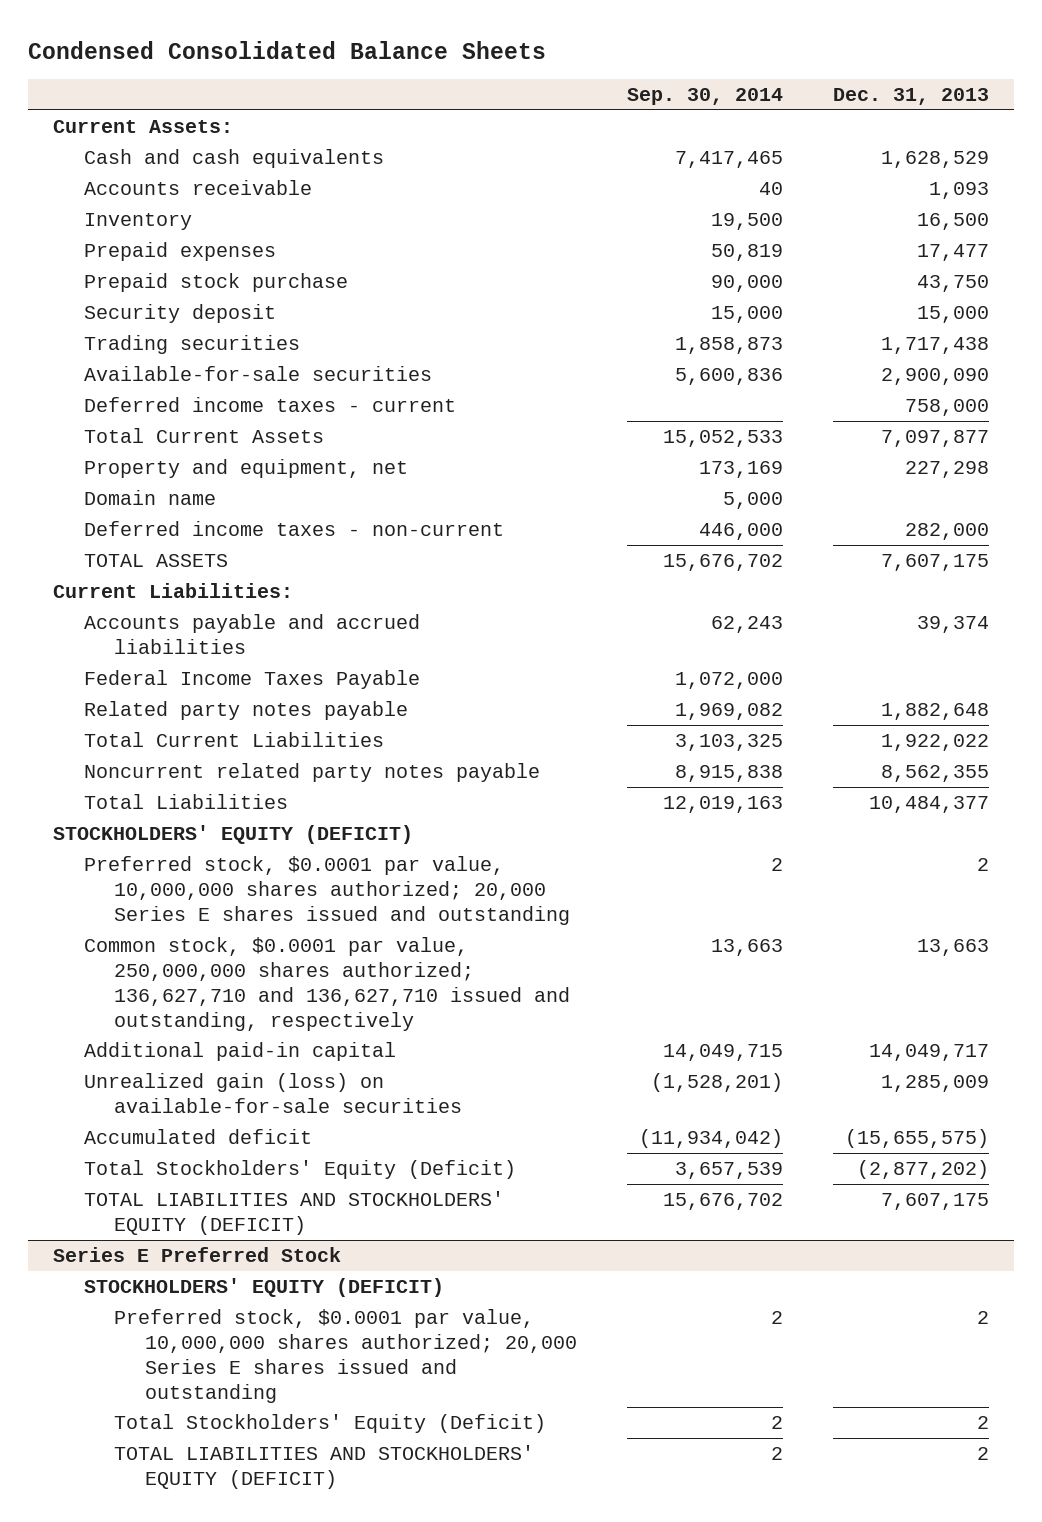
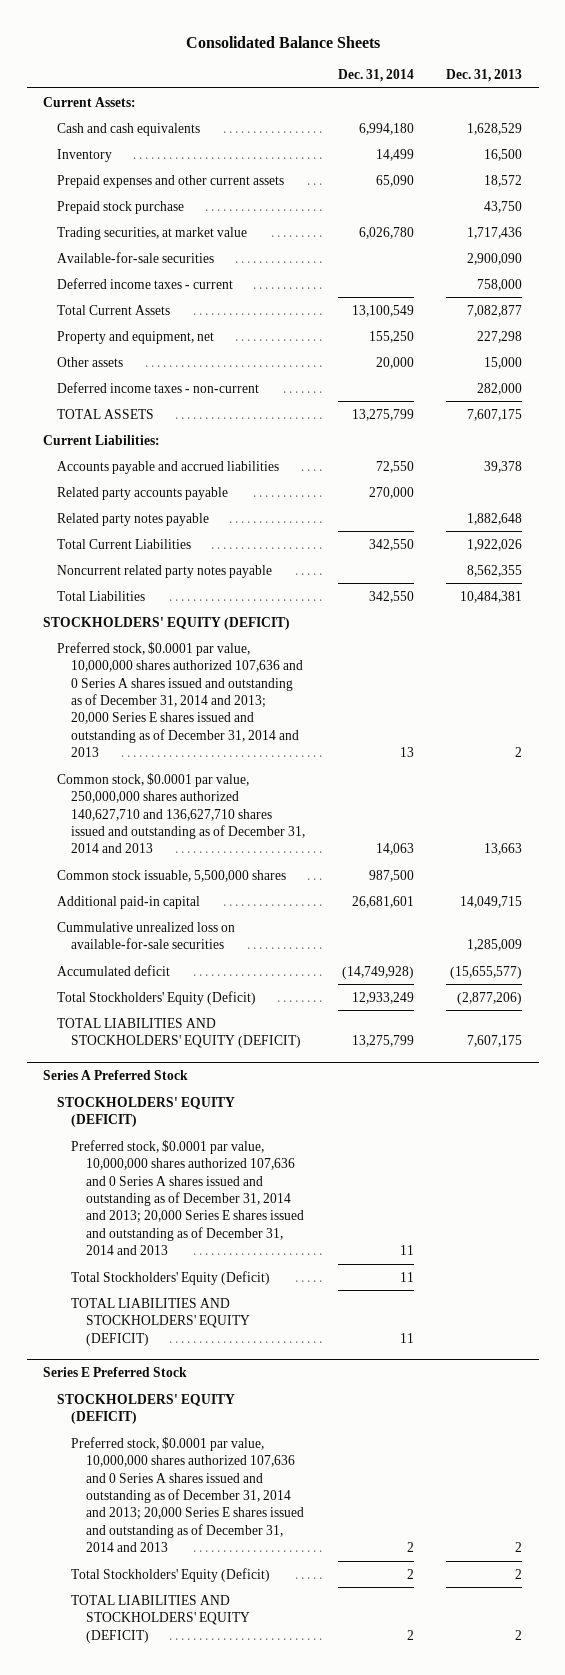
[28,40,547,59] Condensed Consolidated Balance Sheets -> [185,35,380,48] Consolidated Balance Sheets
[626,87,783,105] Sep. 30, 2014 -> none
none -> [337,69,414,83] Dec. 31, 2014
[83,180,312,196] Accounts receivable -> none
[83,242,276,262] Prepaid expenses -> none
none -> [57,174,285,188] Prepaid expenses and other current assets
[83,304,276,324] Security deposit -> none
[83,335,300,355] Trading securities -> [57,226,248,240] Trading securities, at market value
[880,337,989,355] 1,717,438 -> [467,226,523,239] 1,717,436
[880,430,989,448] 7,097,877 -> [467,304,523,317] 7,082,877
[83,490,216,506] Domain name -> none
none -> [57,356,124,367] Other assets
[83,670,420,690] Federal Income Taxes Payable -> none
[916,616,989,634] 39,374 -> [484,460,523,473] 39,378
none -> [57,486,229,500] Related party accounts payable
[880,734,989,752] 1,922,022 -> [467,538,523,551] 1,922,026
[868,796,989,814] 10,484,377 -> [460,590,523,603] 10,484,381
[83,856,571,925] Preferred stock, $0.0001 par value, 10,000,000 shares authorized; 20,000 Series E shares issued and outstanding -> [57,641,304,758] Preferred stock, $0.0001 par value, 10,000,000 shares authorized 107,636 and 0 Series A shares issued and outstanding as of December 31, 2014 and 2013; 20,000 Series E shares issued and outstanding as of December 31, 2014 and 2013
[83,937,571,1031] Common stock, $0.0001 par value, 250,000,000 shares authorized; 136,627,710 and 136,627,710 issued and outstanding, respectively -> [57,772,306,854] Common stock, $0.0001 par value, 250,000,000 shares authorized 140,627,710 and 136,627,710 shares issued and outstanding as of December 31, 2014 and 2013
none -> [57,869,287,882] Common stock issuable, 5,500,000 shares
[868,1044,989,1062] 14,049,717 -> [460,895,523,908] 14,049,715
[83,1073,463,1113] Unrealized gain (loss) on available-for-sale securities -> [57,921,236,950] Cummulative unrealized loss on available-for-sale securities
[844,1129,989,1149] (15,655,575) -> [450,965,523,979] (15,655,577)
[856,1160,989,1180] (2,877,202) -> [457,991,523,1005] (2,877,206)
none -> [42,1070,188,1081] Series A Preferred Stock
none -> [57,1096,236,1128] STOCKHOLDERS' EQUITY (DEFICIT)
none -> [71,1139,304,1256] Preferred stock, $0.0001 par value, 10,000,000 shares authorized 107,636 and 0 Series A shares issued and outstanding as of December 31, 2014 and 2013; 20,000 Series E shares issued and outstanding as of December 31, 2014 and 2013
none -> [71,1270,271,1285] Total Stockholders' Equity (Deficit)
none -> [71,1297,250,1346] TOTAL LIABILITIES AND STOCKHOLDERS' EQUITY (DEFICIT)
[114,1309,578,1403] Preferred stock, $0.0001 par value, 10,000,000 shares authorized; 20,000 Series E shares issued and outstanding -> [71,1436,304,1553] Preferred stock, $0.0001 par value, 10,000,000 shares authorized 107,636 and 0 Series A shares issued and outstanding as of December 31, 2014 and 2013; 20,000 Series E shares issued and outstanding as of December 31, 2014 and 2013

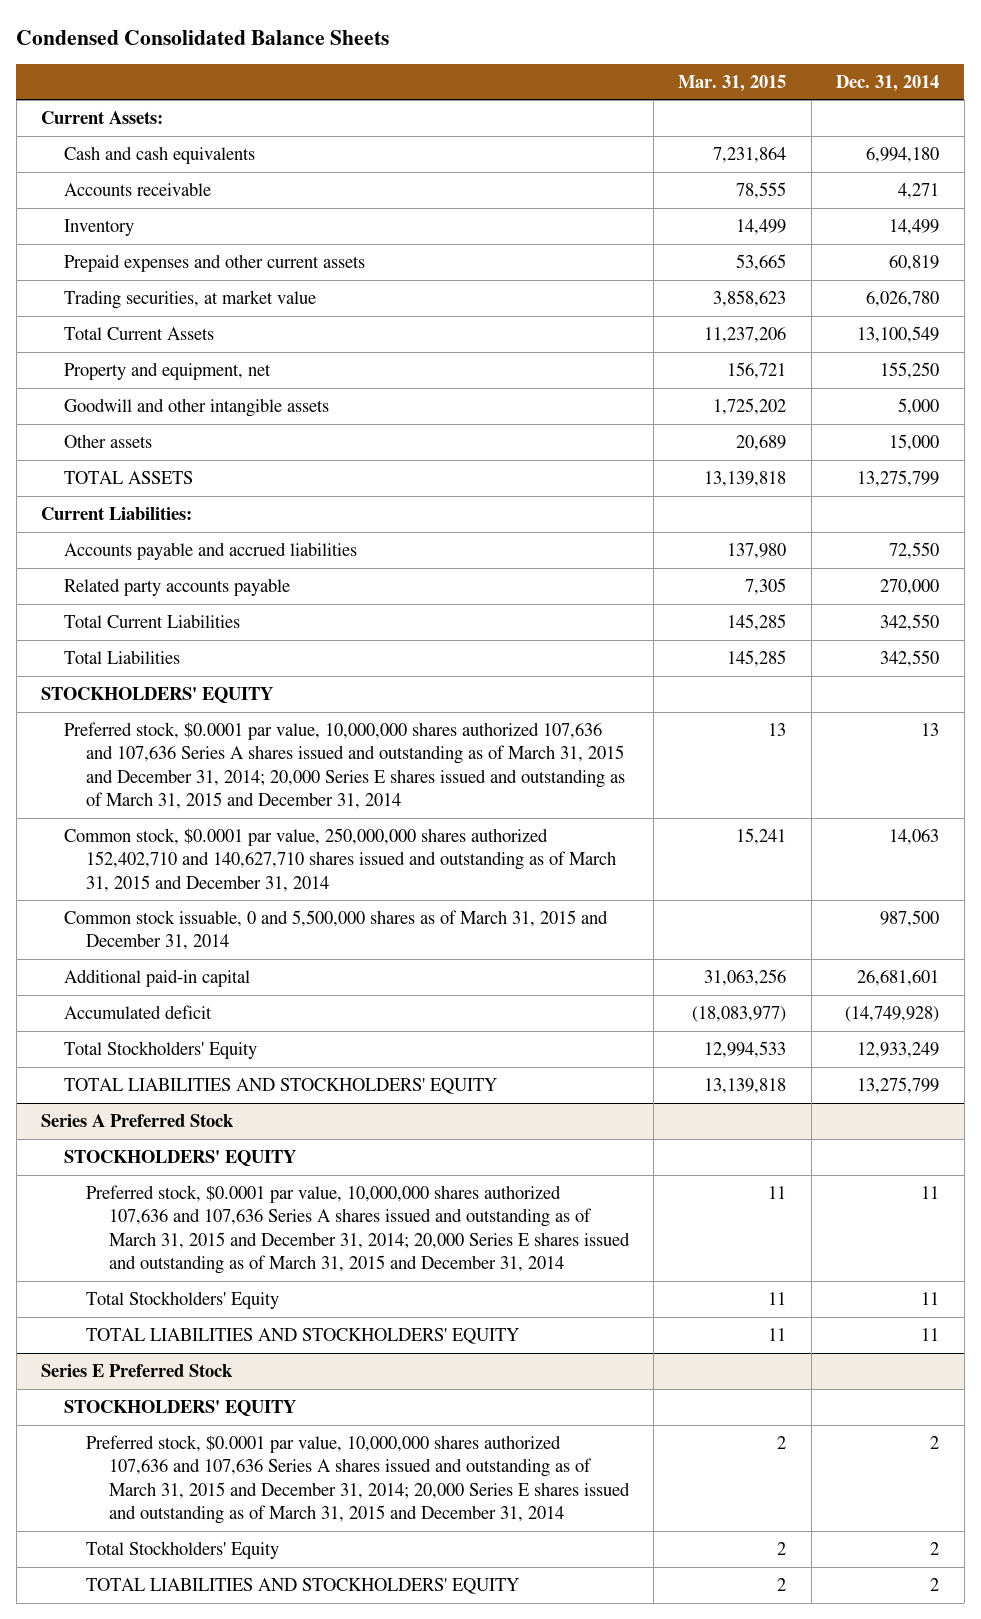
[185,35,380,48] Consolidated Balance Sheets -> [16,30,390,46] Condensed Consolidated Balance Sheets
[446,69,523,83] Dec. 31, 2013 -> none
none -> [678,74,787,92] Mar. 31, 2015
none -> [63,181,211,196] Accounts receivable
[57,200,185,214] Prepaid stock purchase -> none
[375,174,414,187] 65,090 -> [889,254,940,271] 60,819
[57,251,215,263] Available-for-sale securities -> none
[57,277,234,289] Deferred income taxes - current -> none
[57,381,260,393] Deferred income taxes - non-current -> none
none -> [63,397,329,417] Goodwill and other intangible assets
[375,356,414,369] 20,000 -> [889,433,940,451] 15,000
[57,512,210,526] Related party notes payable -> none
[57,564,273,578] Noncurrent related party notes payable -> none
[42,616,290,630] STOCKHOLDERS' EQUITY (DEFICIT) -> [41,686,274,703] STOCKHOLDERS' EQUITY
[57,641,304,758] Preferred stock, $0.0001 par value, 10,000,000 shares authorized 107,636 and 0 Series A shares issued and outstanding as of December 31, 2014 and 2013; 20,000 Series E shares issued and outstanding as of December 31, 2014 and 2013 -> [63,721,626,810] Preferred stock, $0.0001 par value, 10,000,000 shares authorized 107,636 and 107,636 Series A shares issued and outstanding as of March 31, 2015 and December 31, 2014; 20,000 Series E shares issued and outstanding as of March 31, 2015 and December 31, 2014
[57,772,306,854] Common stock, $0.0001 par value, 250,000,000 shares authorized 140,627,710 and 136,627,710 shares issued and outstanding as of December 31, 2014 and 2013 -> [63,827,617,892] Common stock, $0.0001 par value, 250,000,000 shares authorized 152,402,710 and 140,627,710 shares issued and outstanding as of March 31, 2015 and December 31, 2014
[57,869,287,882] Common stock issuable, 5,500,000 shares -> [63,909,608,951] Common stock issuable, 0 and 5,500,000 shares as of March 31, 2015 and December 31, 2014
[57,921,236,950] Cummulative unrealized loss on available-for-sale securities -> none
[57,990,257,1005] Total Stockholders' Equity (Deficit) -> [63,1040,257,1059] Total Stockholders' Equity
[57,1017,302,1049] TOTAL LIABILITIES AND STOCKHOLDERS' EQUITY (DEFICIT) -> [63,1077,497,1094] TOTAL LIABILITIES AND STOCKHOLDERS' EQUITY
[57,1096,236,1128] STOCKHOLDERS' EQUITY (DEFICIT) -> [63,1149,296,1166] STOCKHOLDERS' EQUITY
[71,1139,304,1256] Preferred stock, $0.0001 par value, 10,000,000 shares authorized 107,636 and 0 Series A shares issued and outstanding as of December 31, 2014 and 2013; 20,000 Series E shares issued and outstanding as of December 31, 2014 and 2013 -> [86,1184,630,1275] Preferred stock, $0.0001 par value, 10,000,000 shares authorized 107,636 and 107,636 Series A shares issued and outstanding as of March 31, 2015 and December 31, 2014; 20,000 Series E shares issued and outstanding as of March 31, 2015 and December 31, 2014
[71,1270,271,1285] Total Stockholders' Equity (Deficit) -> [86,1290,280,1309] Total Stockholders' Equity
[71,1297,250,1346] TOTAL LIABILITIES AND STOCKHOLDERS' EQUITY (DEFICIT) -> [86,1327,520,1344] TOTAL LIABILITIES AND STOCKHOLDERS' EQUITY
[57,1393,236,1425] STOCKHOLDERS' EQUITY (DEFICIT) -> [63,1399,296,1416] STOCKHOLDERS' EQUITY
[71,1436,304,1553] Preferred stock, $0.0001 par value, 10,000,000 shares authorized 107,636 and 0 Series A shares issued and outstanding as of December 31, 2014 and 2013; 20,000 Series E shares issued and outstanding as of December 31, 2014 and 2013 -> [86,1434,630,1525] Preferred stock, $0.0001 par value, 10,000,000 shares authorized 107,636 and 107,636 Series A shares issued and outstanding as of March 31, 2015 and December 31, 2014; 20,000 Series E shares issued and outstanding as of March 31, 2015 and December 31, 2014
[71,1567,271,1582] Total Stockholders' Equity (Deficit) -> [86,1540,280,1559] Total Stockholders' Equity
[71,1594,250,1643] TOTAL LIABILITIES AND STOCKHOLDERS' EQUITY (DEFICIT) -> [86,1577,520,1594] TOTAL LIABILITIES AND STOCKHOLDERS' EQUITY

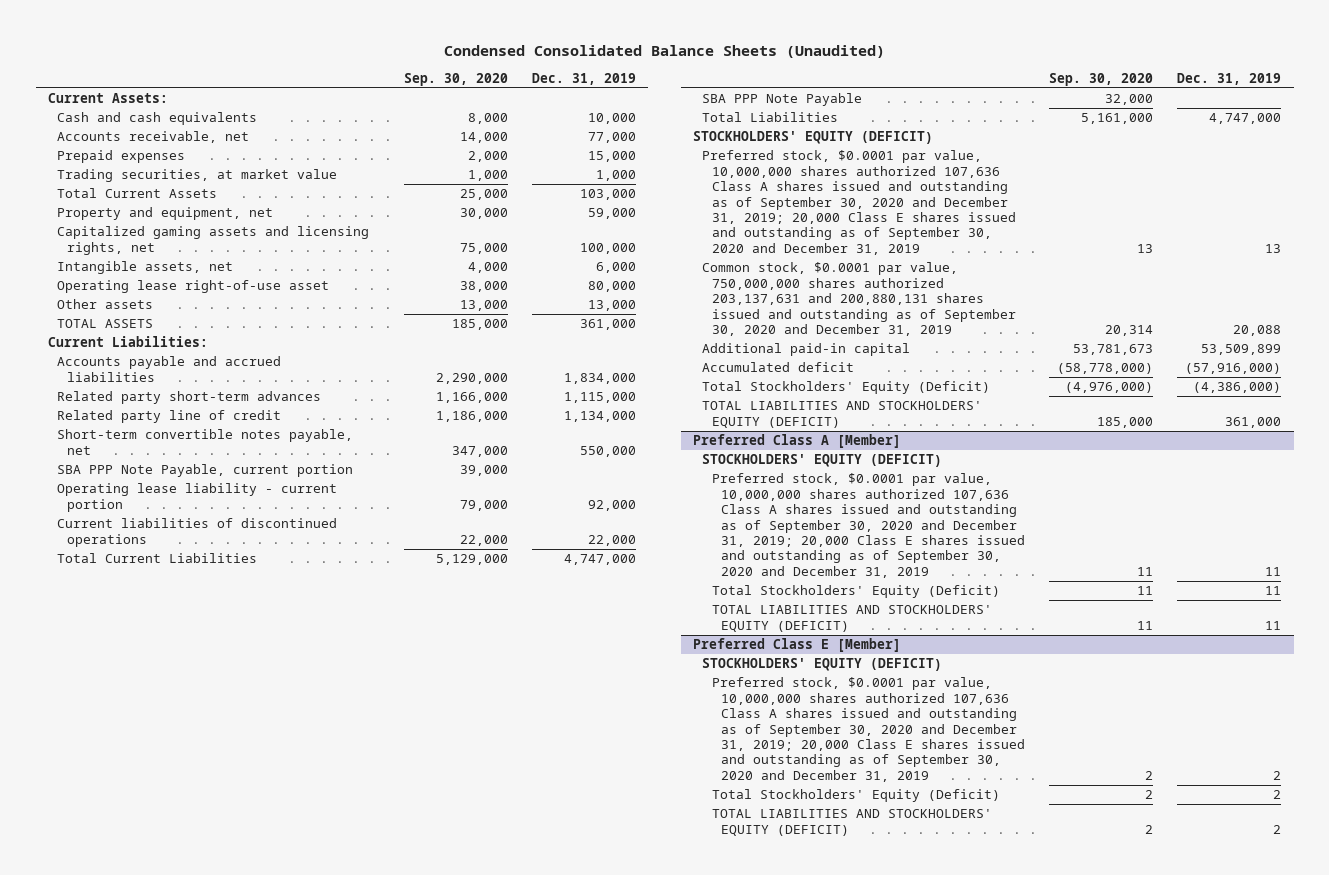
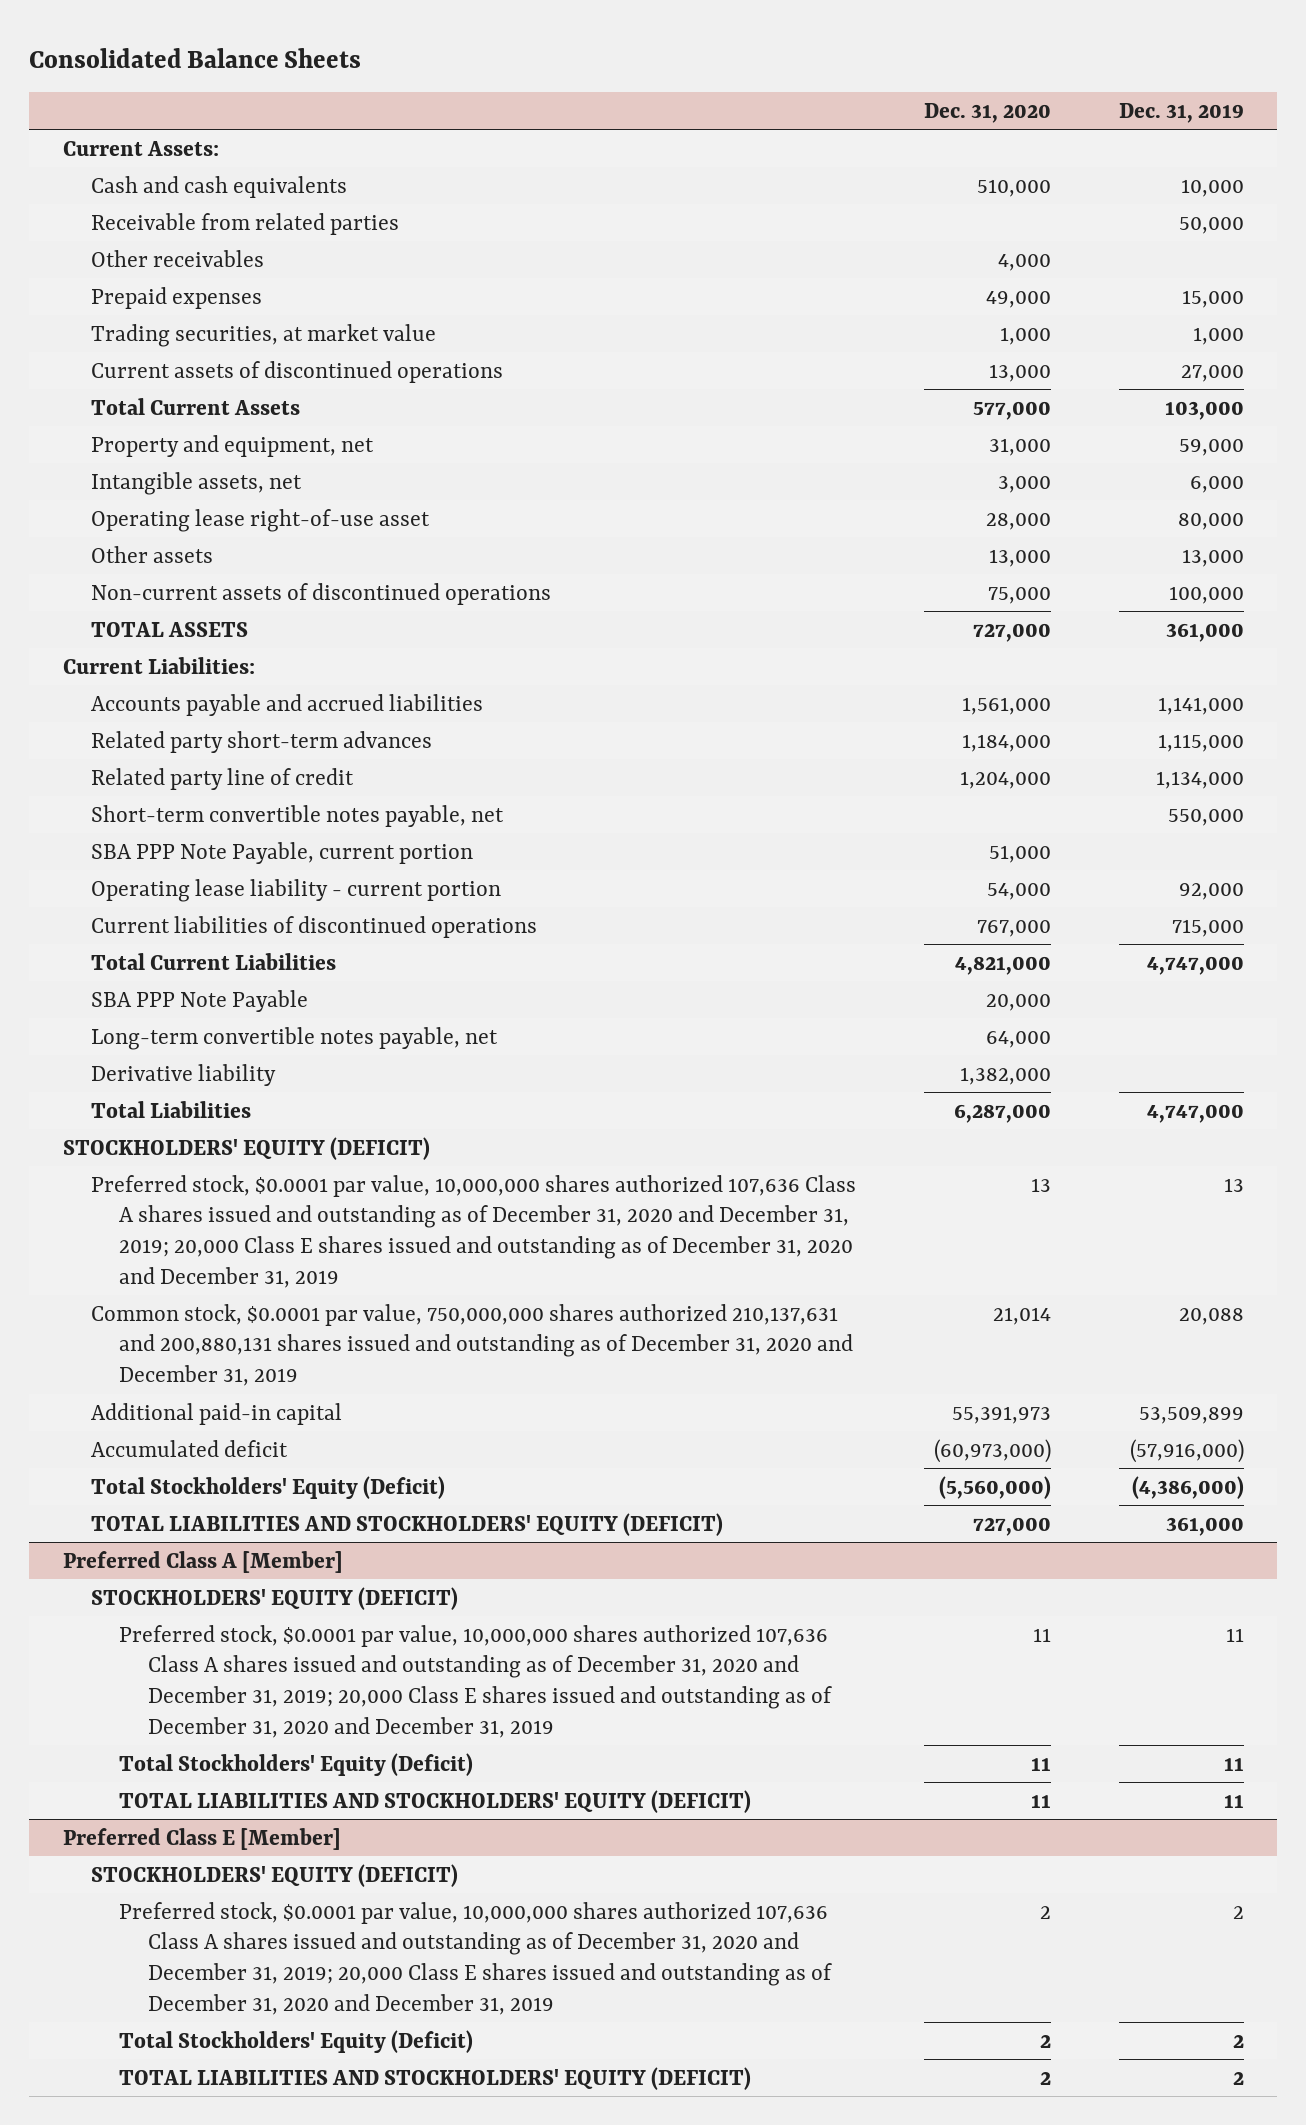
[443,44,885,58] Condensed Consolidated Balance Sheets (Unaudited) -> [29,47,362,68] Consolidated Balance Sheets
[404,72,509,86] Sep. 30, 2020 -> none
none -> [923,102,1051,123] Dec. 31, 2020
[57,131,250,144] Accounts receivable, net -> none
none -> [91,212,400,235] Receivable from related parties
none -> [91,249,265,267] Other receivables
none -> [91,360,504,383] Current assets of discontinued operations
[57,226,370,255] Capitalized gaming assets and licensing rights, net -> none
none -> [91,582,552,605] Non-current assets of discontinued operations
[564,372,637,384] 1,834,000 -> [1157,696,1244,715] 1,141,000
[588,534,637,546] 22,000 -> [1171,918,1244,937] 715,000
none -> [91,1026,499,1050] Long-term convertible notes payable, net
none -> [91,1063,277,1086] Derivative liability
[702,150,1016,255] Preferred stock, $0.0001 par value, 10,000,000 shares authorized 107,636 Class A shares issued and outstanding as of September 30, 2020 and December 31, 2019; 20,000 Class E shares issued and outstanding as of September 30, 2020 and December 31, 2019 -> [91,1174,857,1289] Preferred stock, $0.0001 par value, 10,000,000 shares authorized 107,636 Class A shares issued and outstanding as of December 31, 2020 and December 31, 2019; 20,000 Class E shares issued and outstanding as of December 31, 2020 and December 31, 2019
[702,262,1016,337] Common stock, $0.0001 par value, 750,000,000 shares authorized 203,137,631 and 200,880,131 shares issued and outstanding as of September 30, 2020 and December 31, 2019 -> [91,1303,854,1387] Common stock, $0.0001 par value, 750,000,000 shares authorized 210,137,631 and 200,880,131 shares issued and outstanding as of December 31, 2020 and December 31, 2019
[711,473,1026,578] Preferred stock, $0.0001 par value, 10,000,000 shares authorized 107,636 Class A shares issued and outstanding as of September 30, 2020 and December 31, 2019; 20,000 Class E shares issued and outstanding as of September 30, 2020 and December 31, 2019 -> [119,1624,832,1739] Preferred stock, $0.0001 par value, 10,000,000 shares authorized 107,636 Class A shares issued and outstanding as of December 31, 2020 and December 31, 2019; 20,000 Class E shares issued and outstanding as of December 31, 2020 and December 31, 2019
[711,677,1026,782] Preferred stock, $0.0001 par value, 10,000,000 shares authorized 107,636 Class A shares issued and outstanding as of September 30, 2020 and December 31, 2019; 20,000 Class E shares issued and outstanding as of September 30, 2020 and December 31, 2019 -> [119,1901,832,2016] Preferred stock, $0.0001 par value, 10,000,000 shares authorized 107,636 Class A shares issued and outstanding as of December 31, 2020 and December 31, 2019; 20,000 Class E shares issued and outstanding as of December 31, 2020 and December 31, 2019

